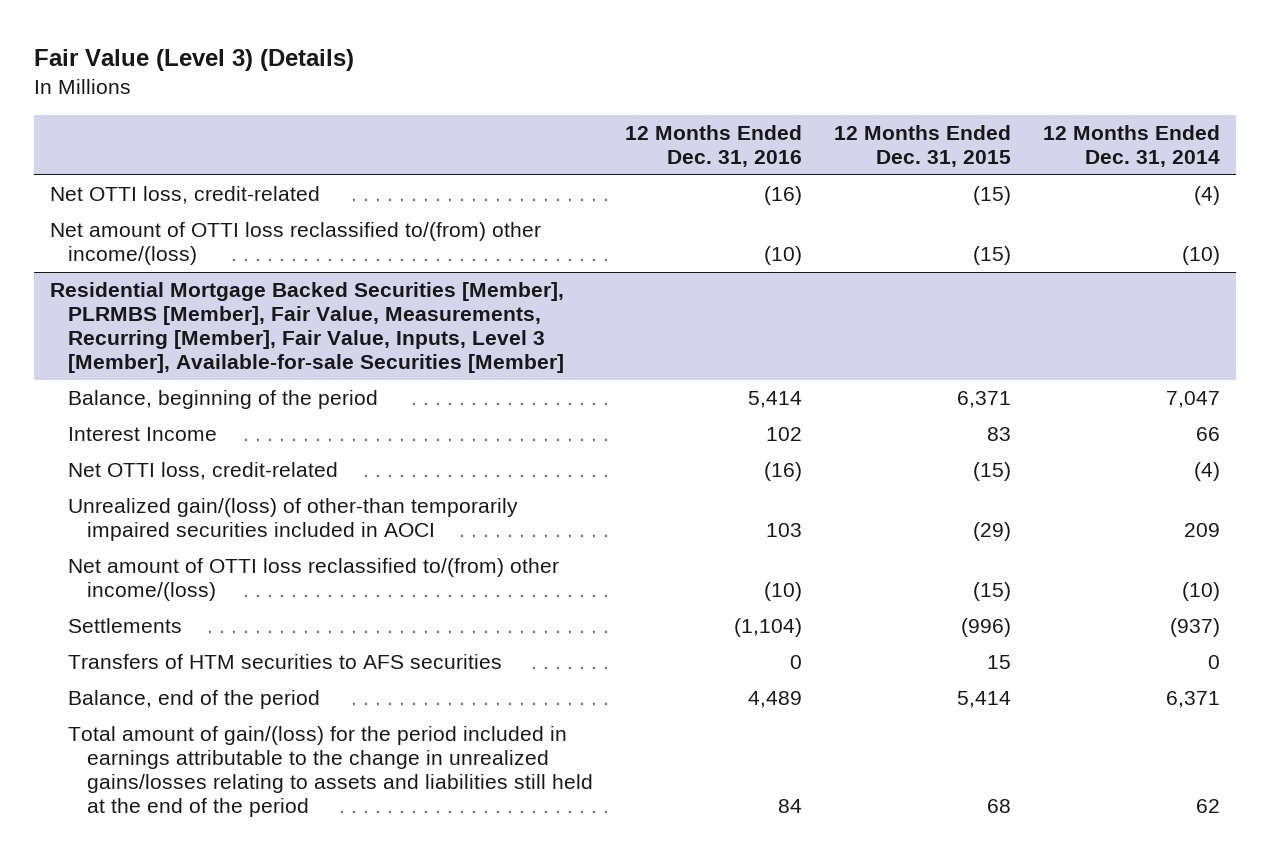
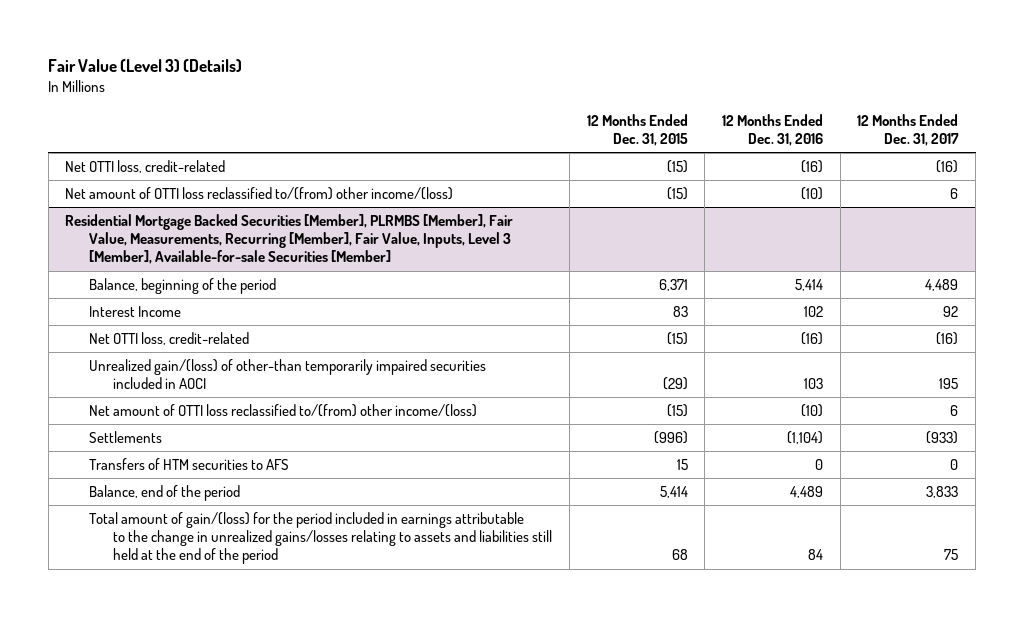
[1042,125,1220,168] 12 Months Ended Dec. 31, 2014 -> none
none -> [857,113,960,147] 12 Months Ended Dec. 31, 2017
[68,654,503,670] Transfers of HTM securities to AFS securities -> [89,458,290,471] Transfers of HTM securities to AFS

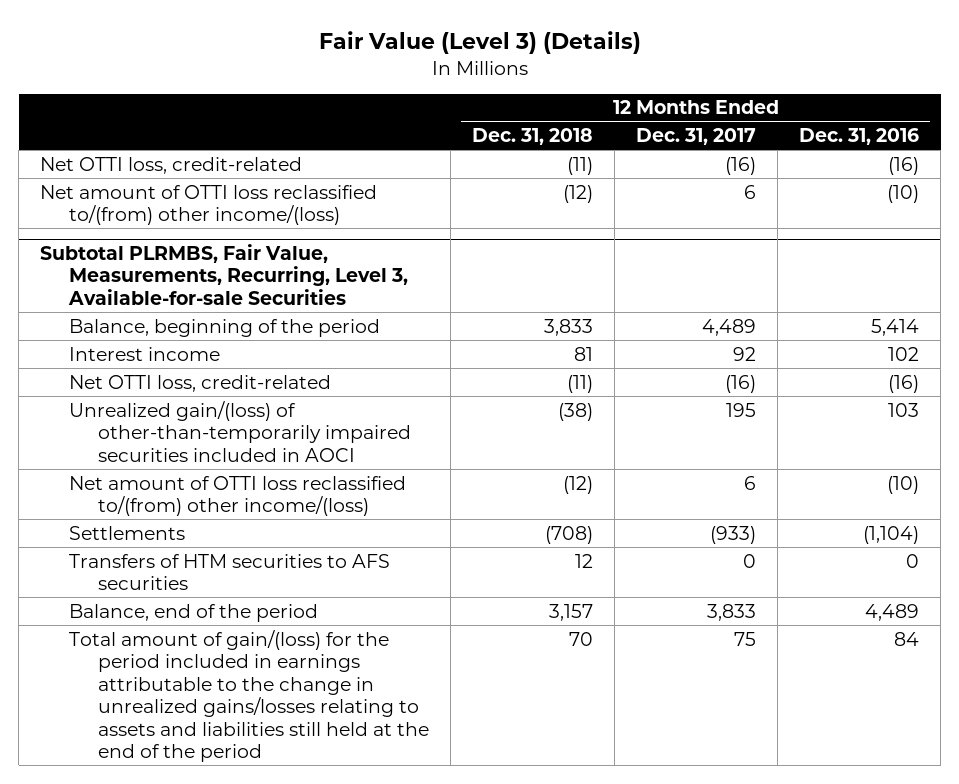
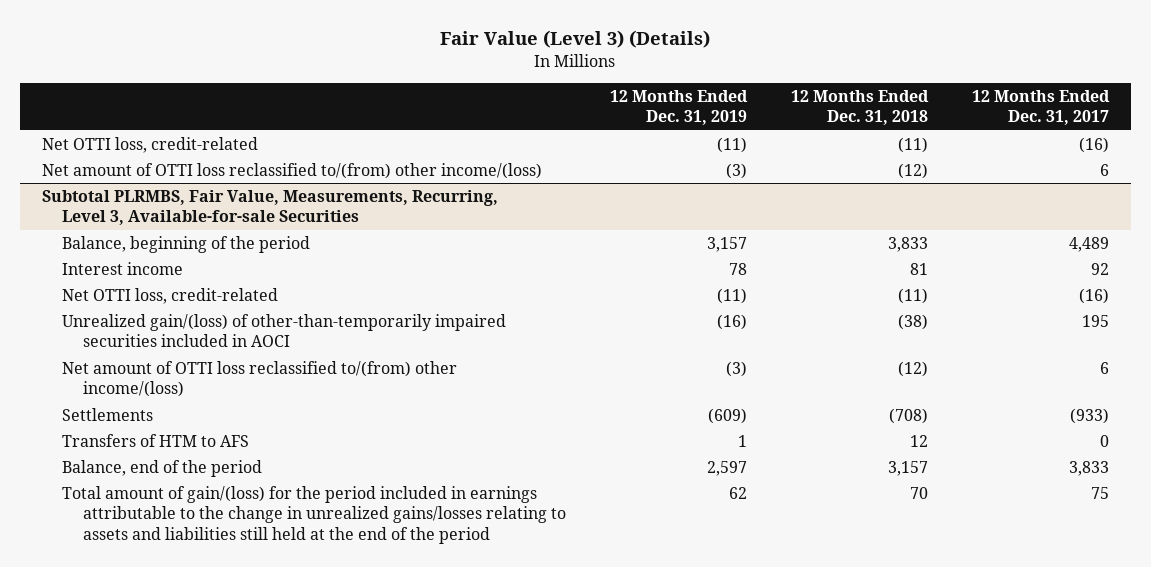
[799,128,920,146] Dec. 31, 2016 -> none
none -> [609,89,748,126] 12 Months Ended Dec. 31, 2019
[69,553,391,591] Transfers of HTM securities to AFS securities -> [62,433,250,447] Transfers of HTM to AFS

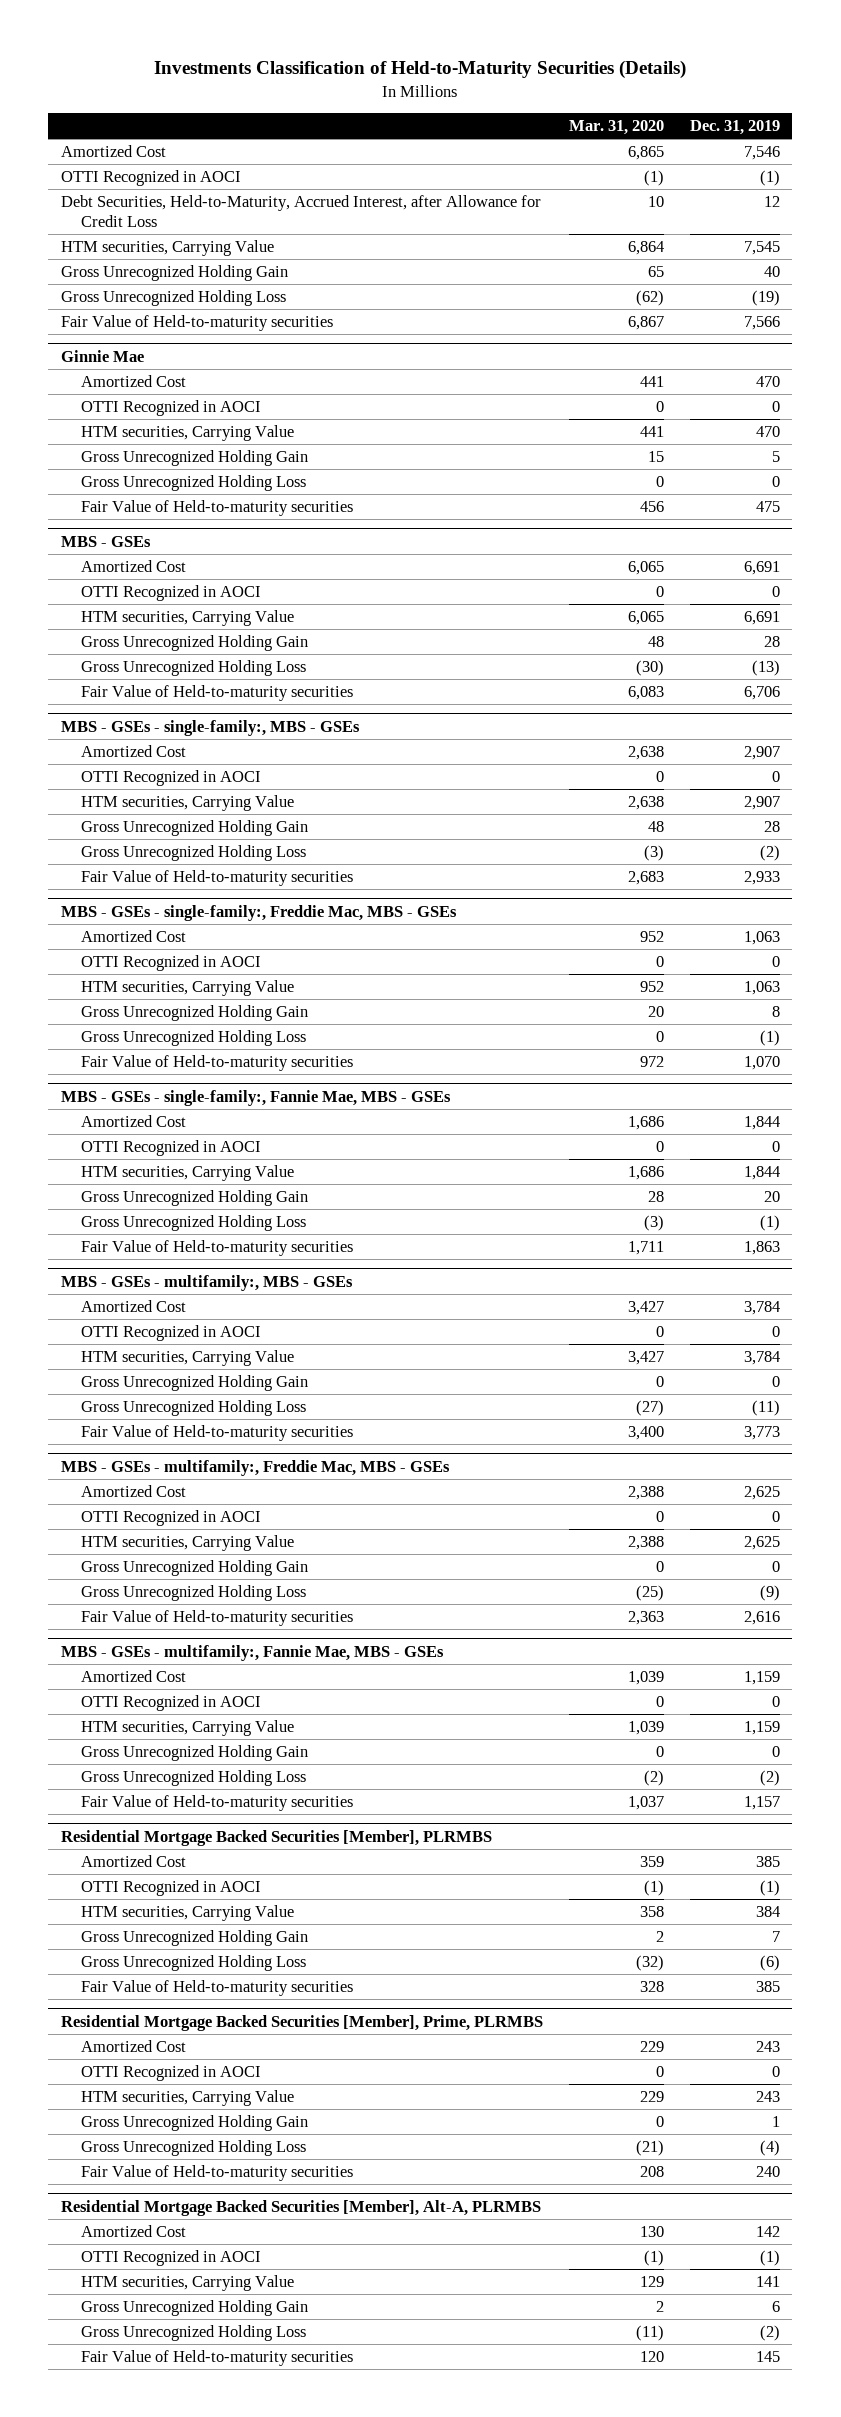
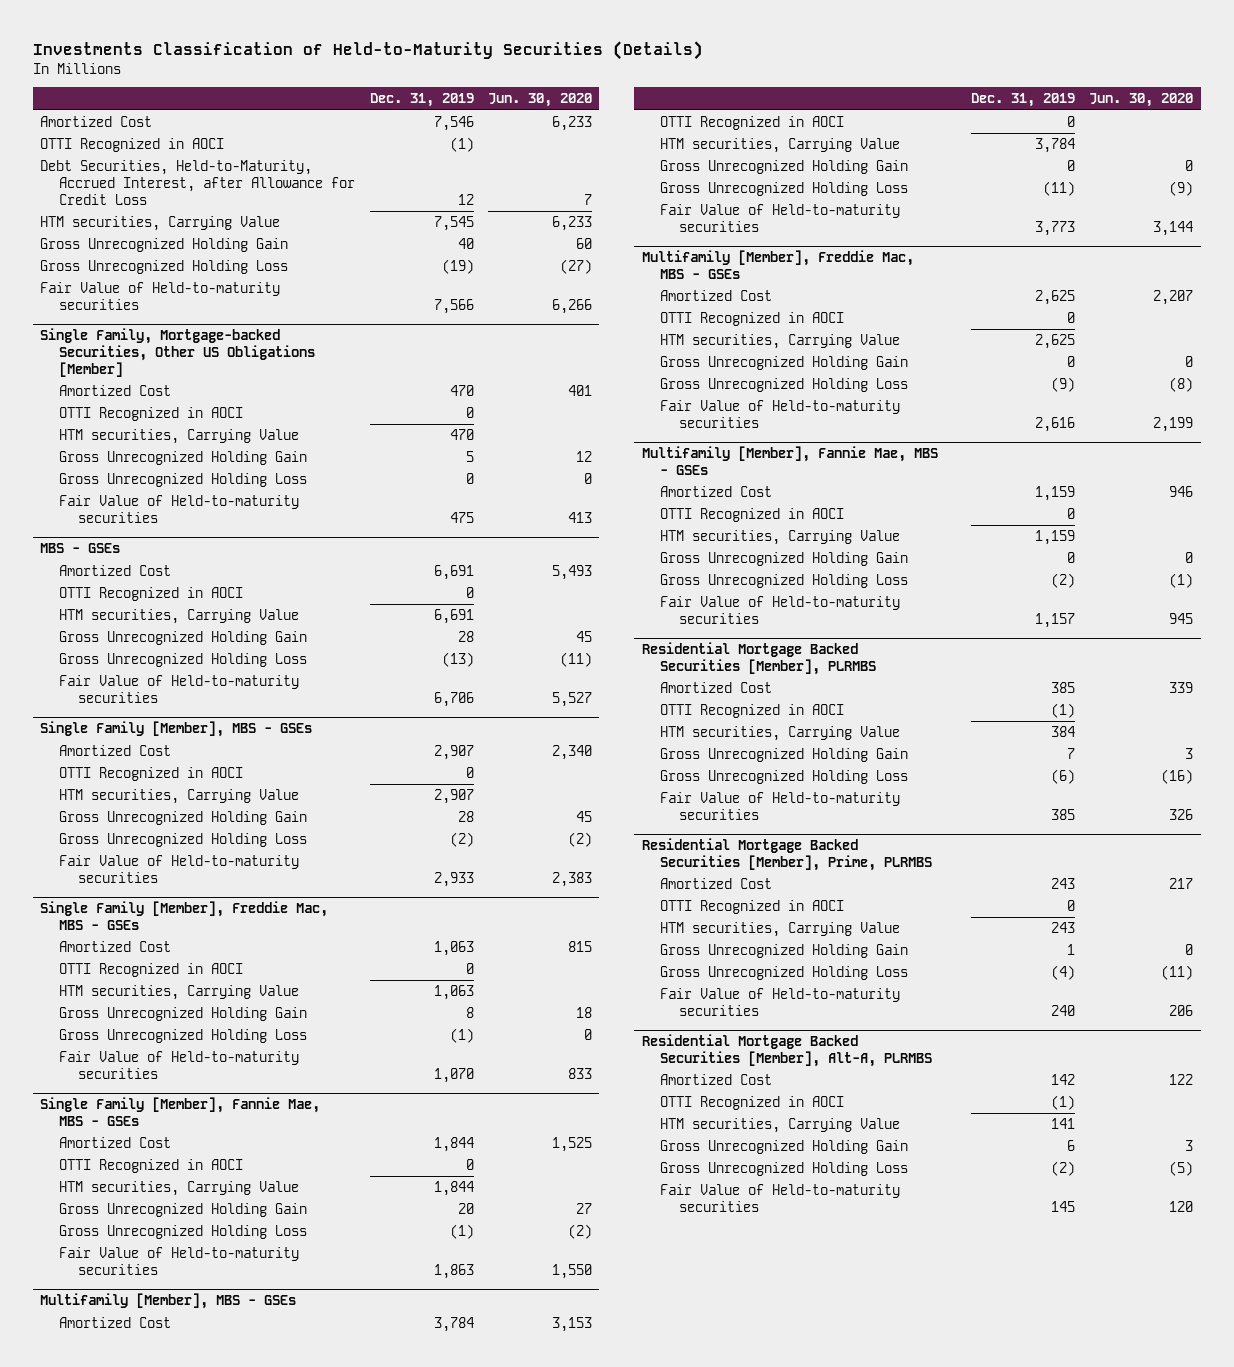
[568,120,664,136] Mar. 31, 2020 -> none
none -> [488,93,593,108] Jun. 30, 2020
[61,349,145,362] Ginnie Mae -> [40,328,316,377] Single Family, Mortgage-backed Securities, Other US Obligations [Member]
[61,719,361,736] MBS - GSEs - single-family:, MBS - GSEs -> [40,721,313,738] Single Family [Member], MBS - GSEs
[61,904,458,921] MBS - GSEs - single-family:, Freddie Mac, MBS - GSEs -> [40,901,329,931] Single Family [Member], Freddie Mac, MBS - GSEs
[61,1089,452,1106] MBS - GSEs - single-family:, Fannie Mae, MBS - GSEs -> [40,1097,321,1127] Single Family [Member], Fannie Mae, MBS - GSEs
[61,1274,354,1291] MBS - GSEs - multifamily:, MBS - GSEs -> [40,1293,297,1310] Multifamily [Member], MBS - GSEs
[61,1459,451,1476] MBS - GSEs - multifamily:, Freddie Mac, MBS - GSEs -> [641,250,914,280] Multifamily [Member], Freddie Mac, MBS - GSEs
[61,1644,445,1661] MBS - GSEs - multifamily:, Fannie Mae, MBS - GSEs -> [641,446,938,476] Multifamily [Member], Fannie Mae, MBS - GSEs

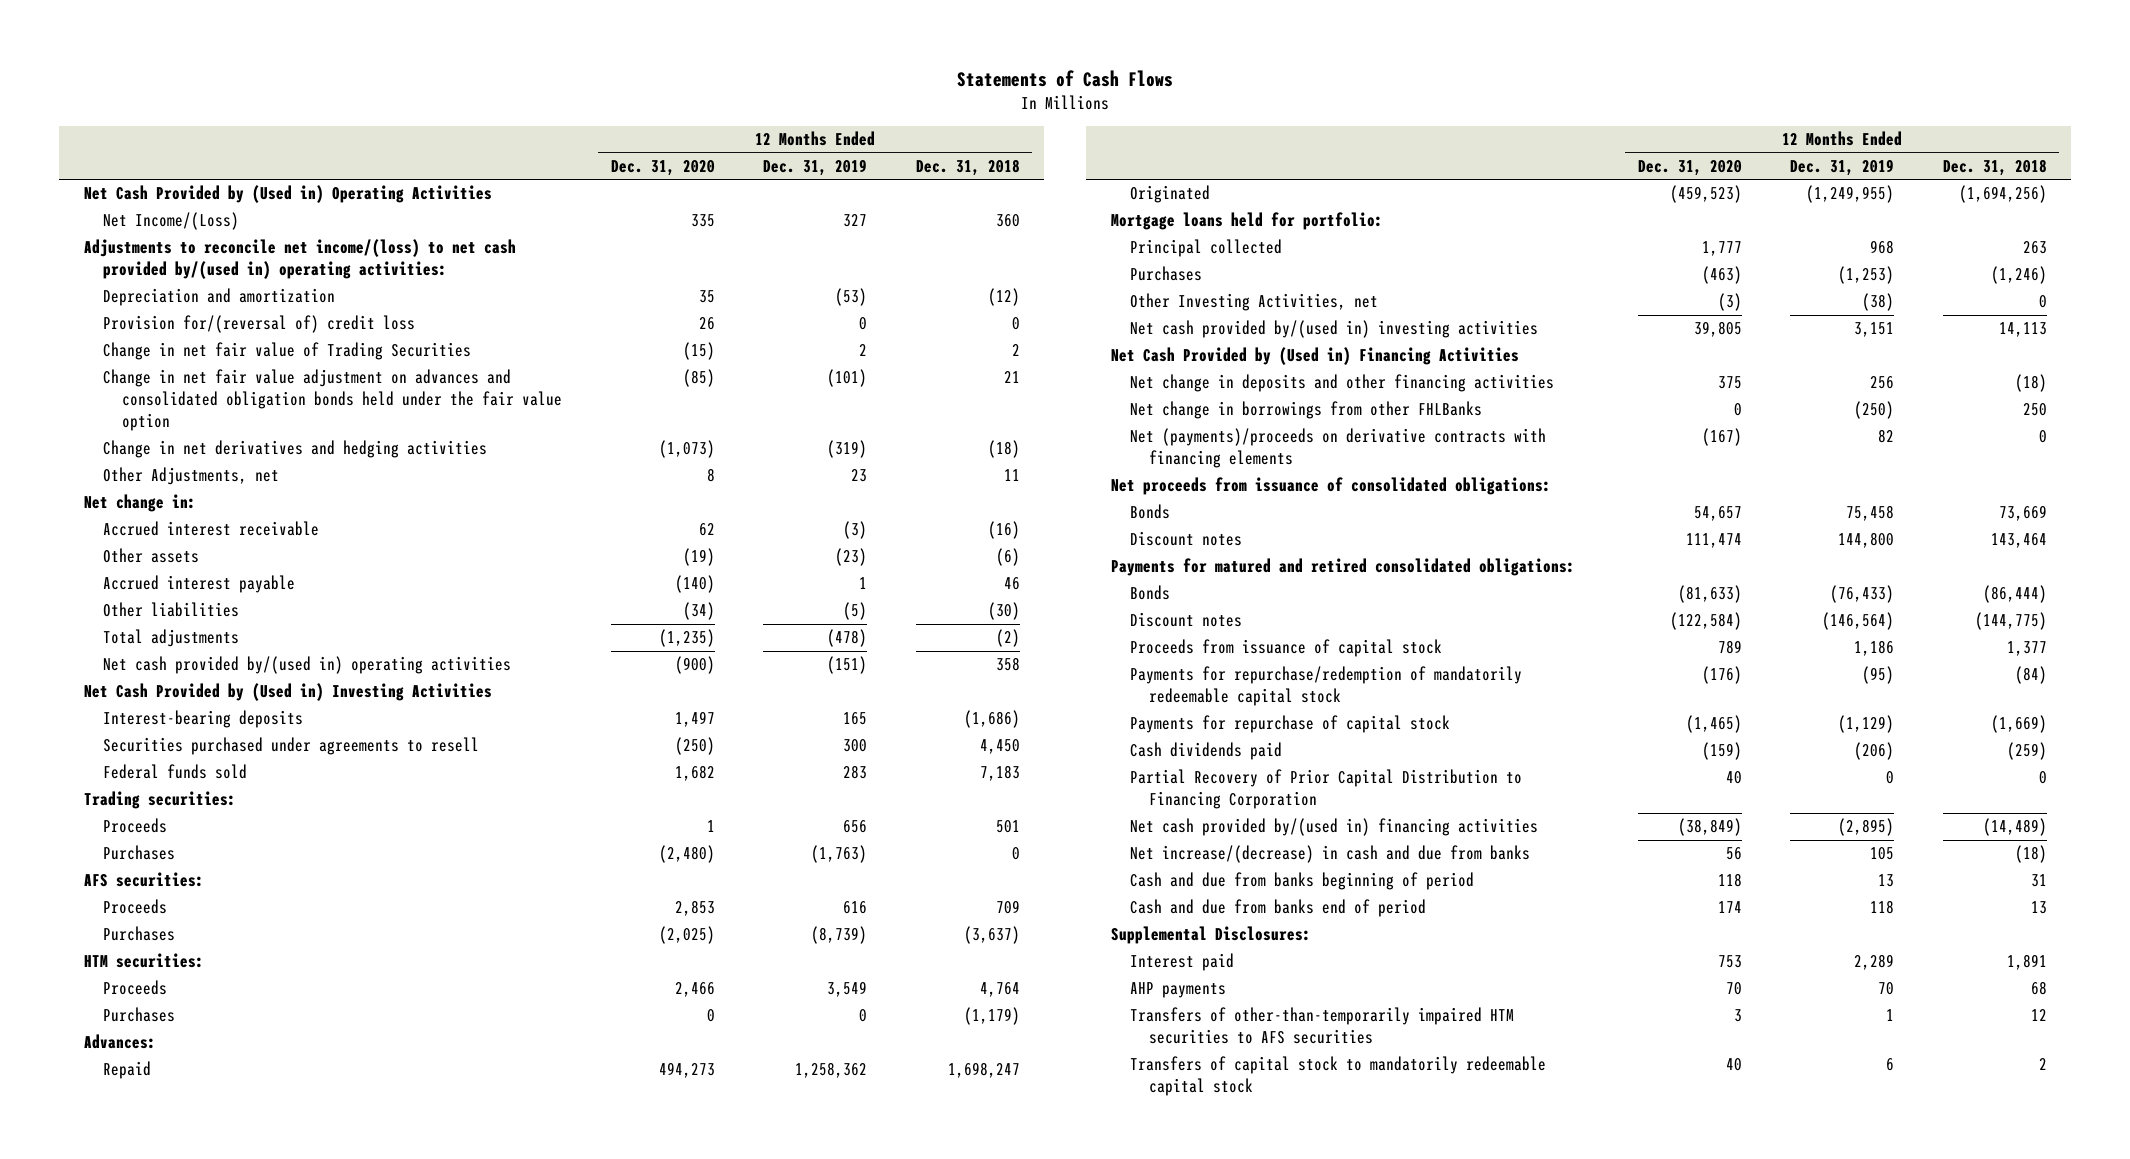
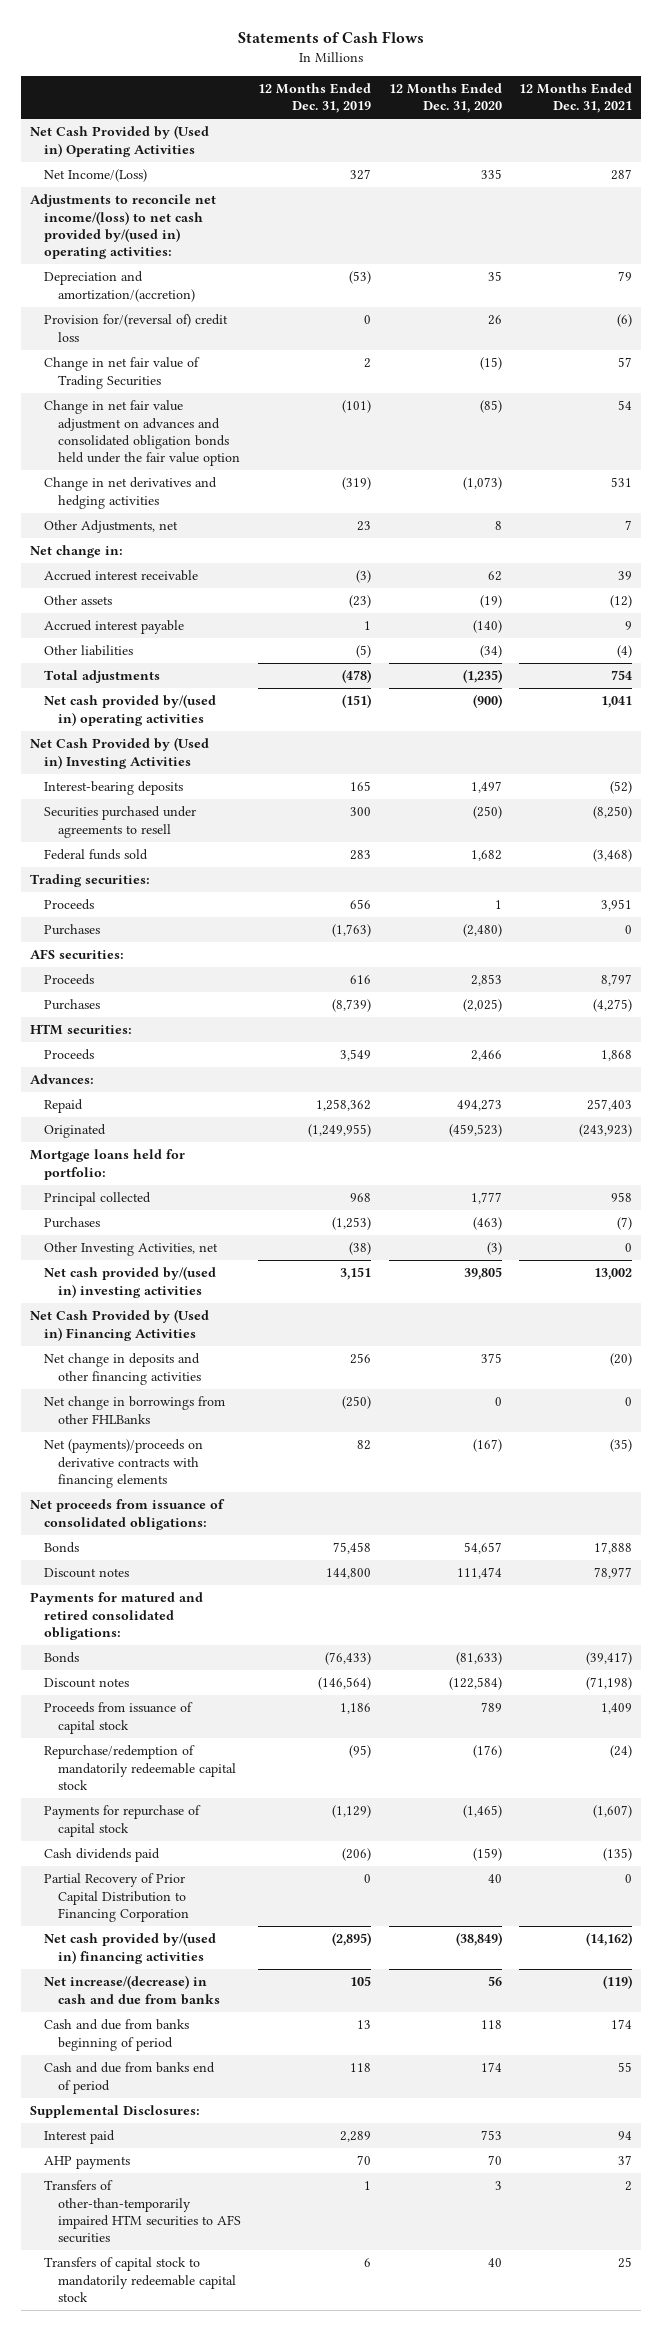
[915,158,1020,176] Dec. 31, 2018 -> none
none -> [519,82,633,114] 12 Months Ended Dec. 31, 2021
[102,288,335,307] Depreciation and amortization -> [43,271,195,302] Depreciation and amortization/(accretion)
[102,1007,175,1023] Purchases -> none
[1129,666,1522,707] Payments for repurchase/redemption of mandatorily redeemable capital stock -> [43,1745,236,1790] Repurchase/redemption of mandatorily redeemable capital stock

